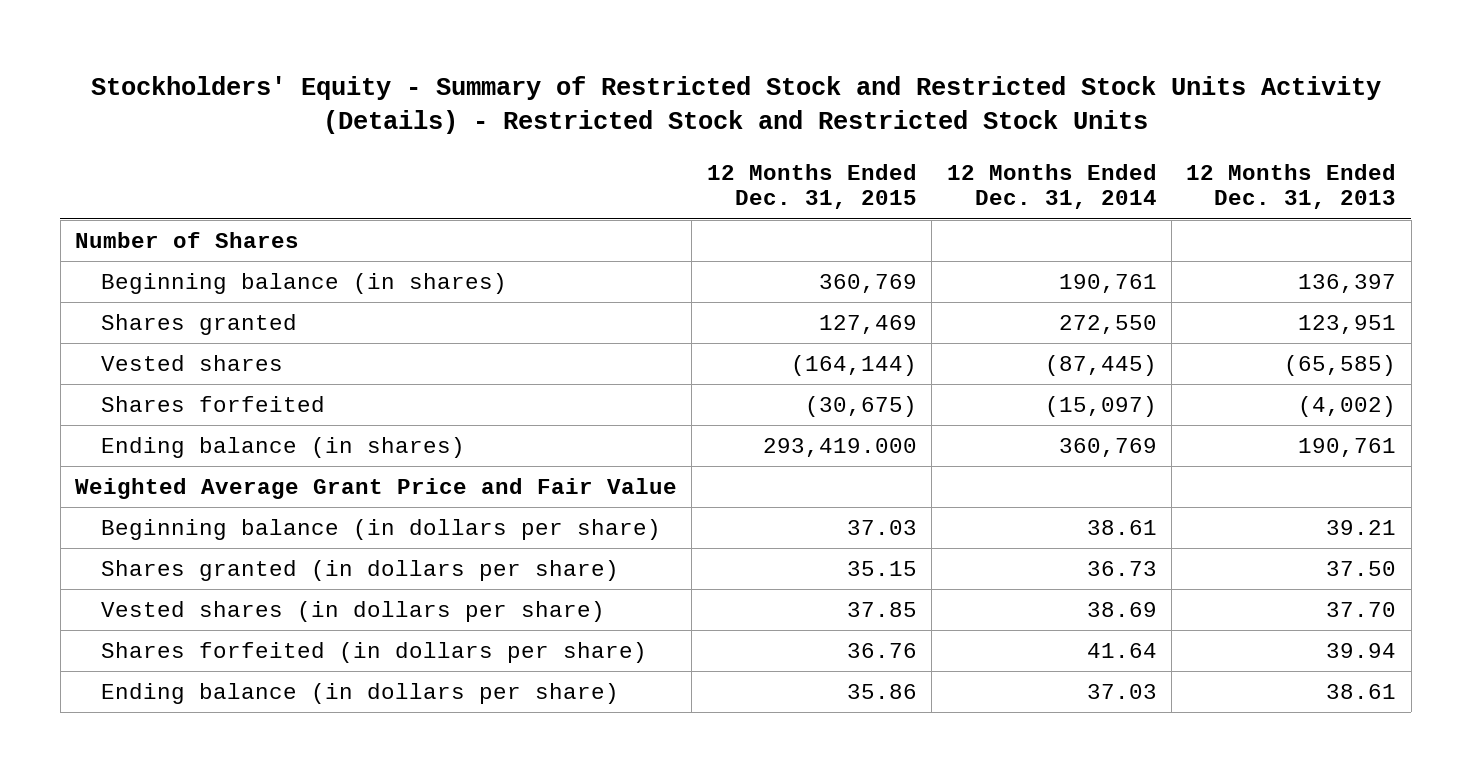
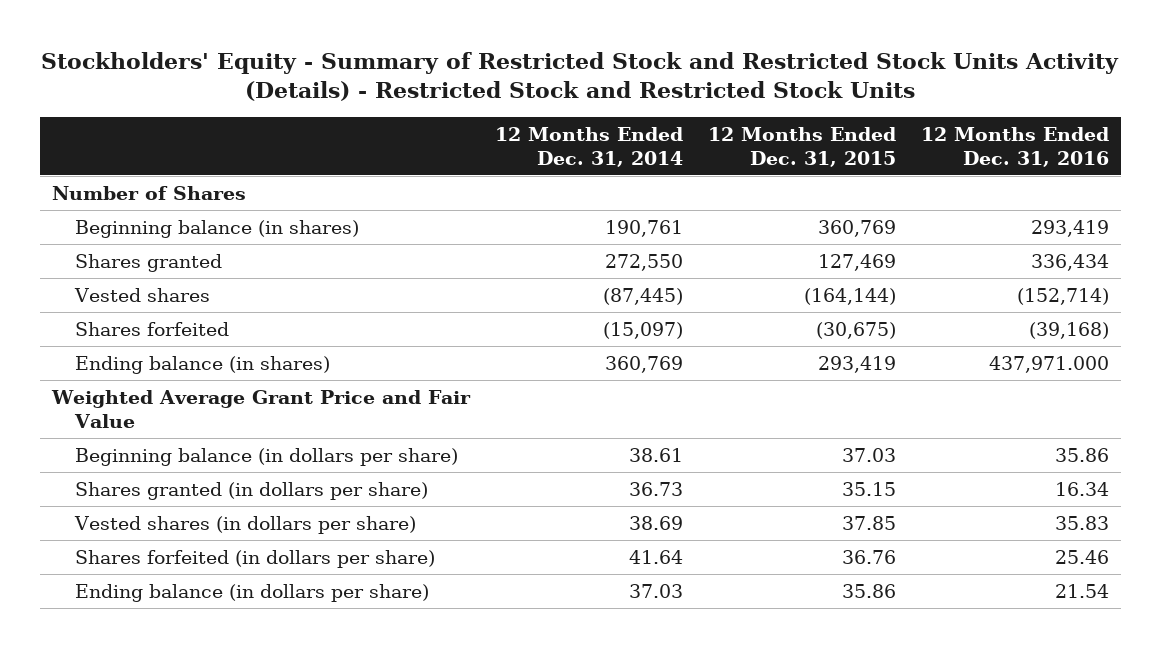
[1186,163,1397,210] 12 Months Ended Dec. 31, 2013 -> none
none -> [920,126,1109,167] 12 Months Ended Dec. 31, 2016
[762,437,917,457] 293,419.000 -> [817,355,896,373] 293,419

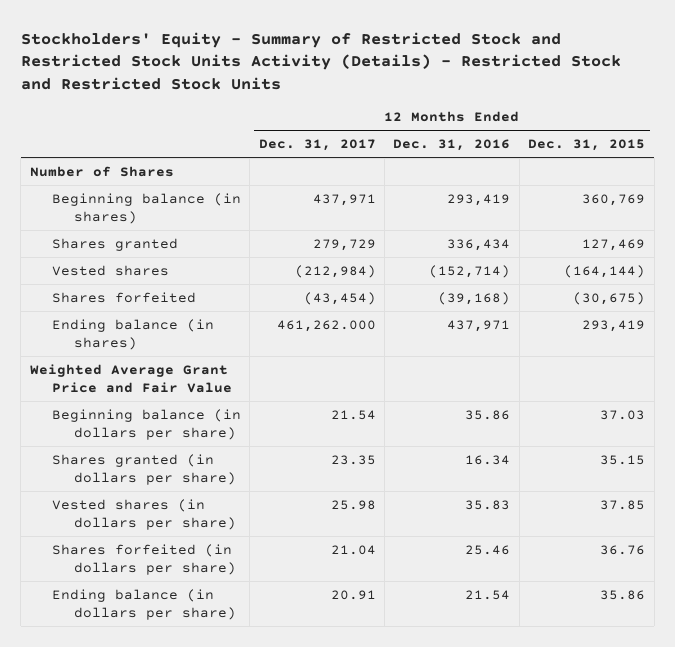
[495,126,684,167] 12 Months Ended Dec. 31, 2014 -> none
none -> [258,139,376,152] Dec. 31, 2017
[988,355,1109,373] 437,971.000 -> [447,319,511,332] 437,971

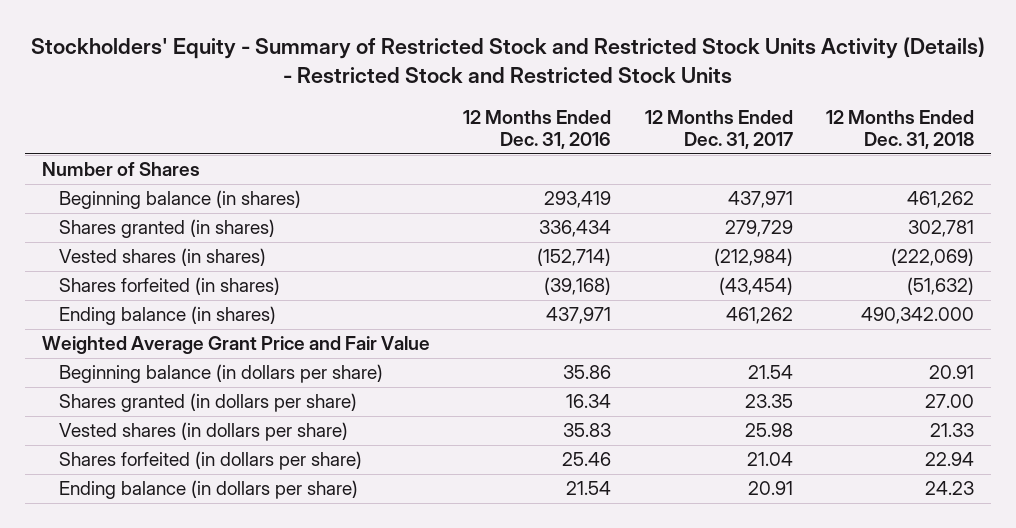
[528,139,646,152] Dec. 31, 2015 -> none
none -> [826,109,975,150] 12 Months Ended Dec. 31, 2018
[51,237,178,251] Shares granted -> [59,219,276,239] Shares granted (in shares)
[51,264,169,276] Vested shares -> [59,248,267,267] Vested shares (in shares)
[51,291,196,303] Shares forfeited -> [59,277,281,296] Shares forfeited (in shares)
[276,319,376,332] 461,262.000 -> [725,307,793,325] 461,262

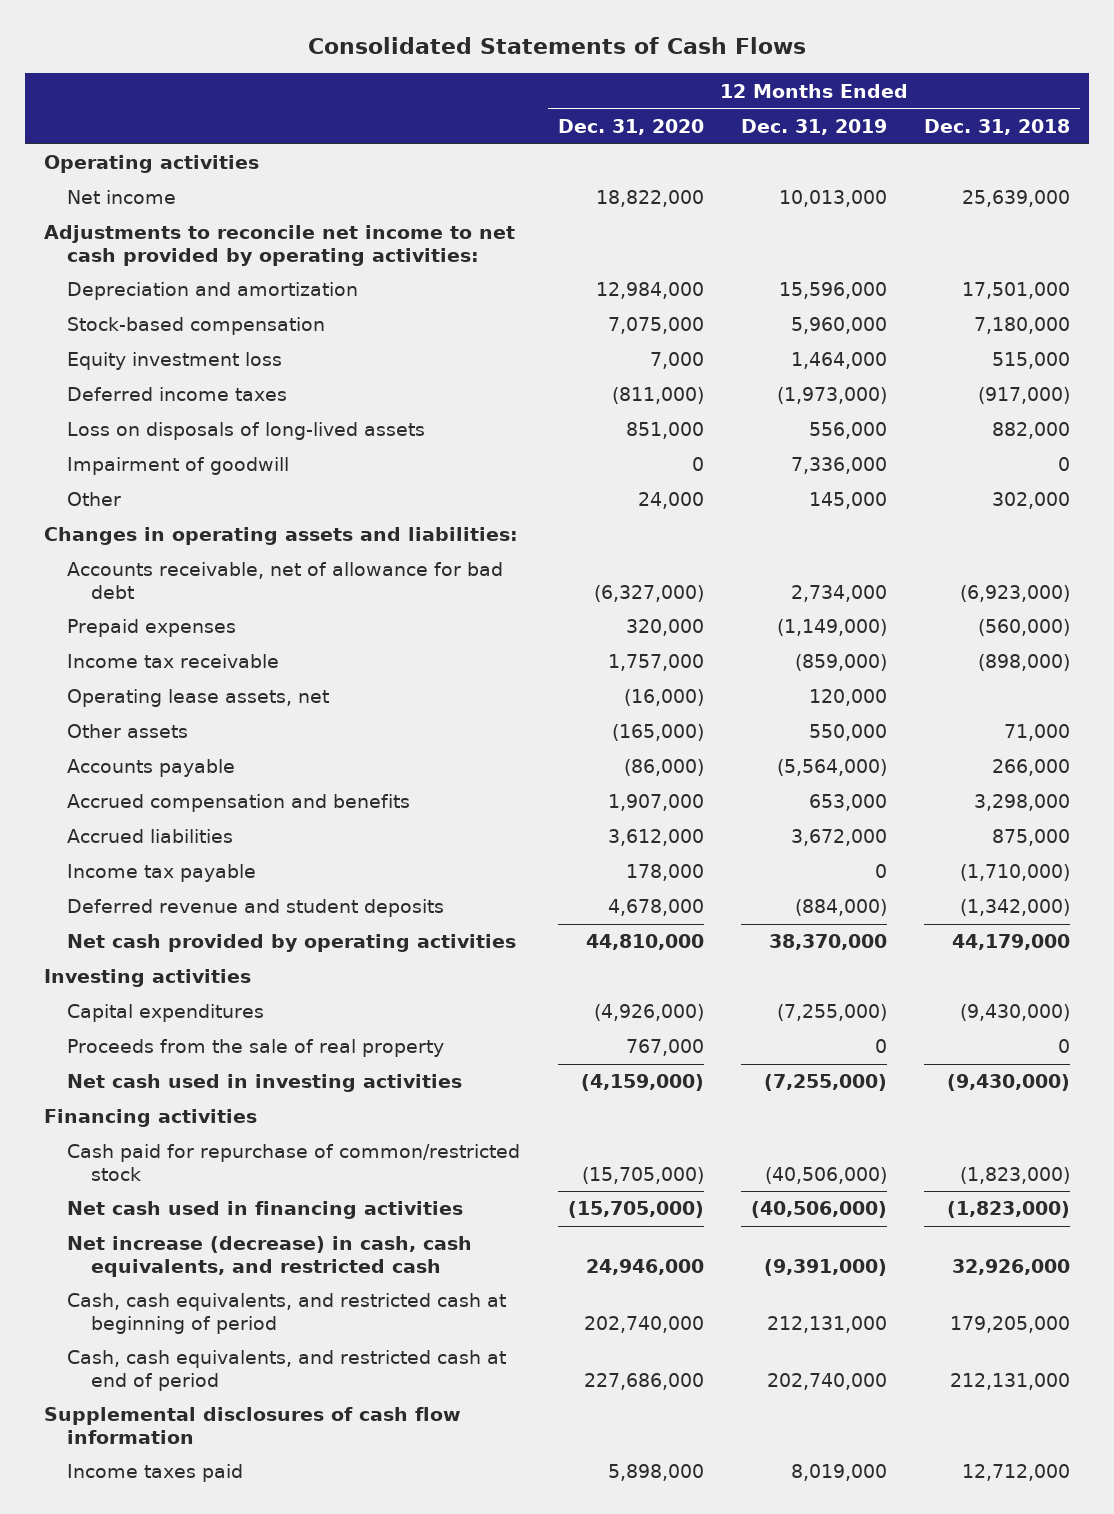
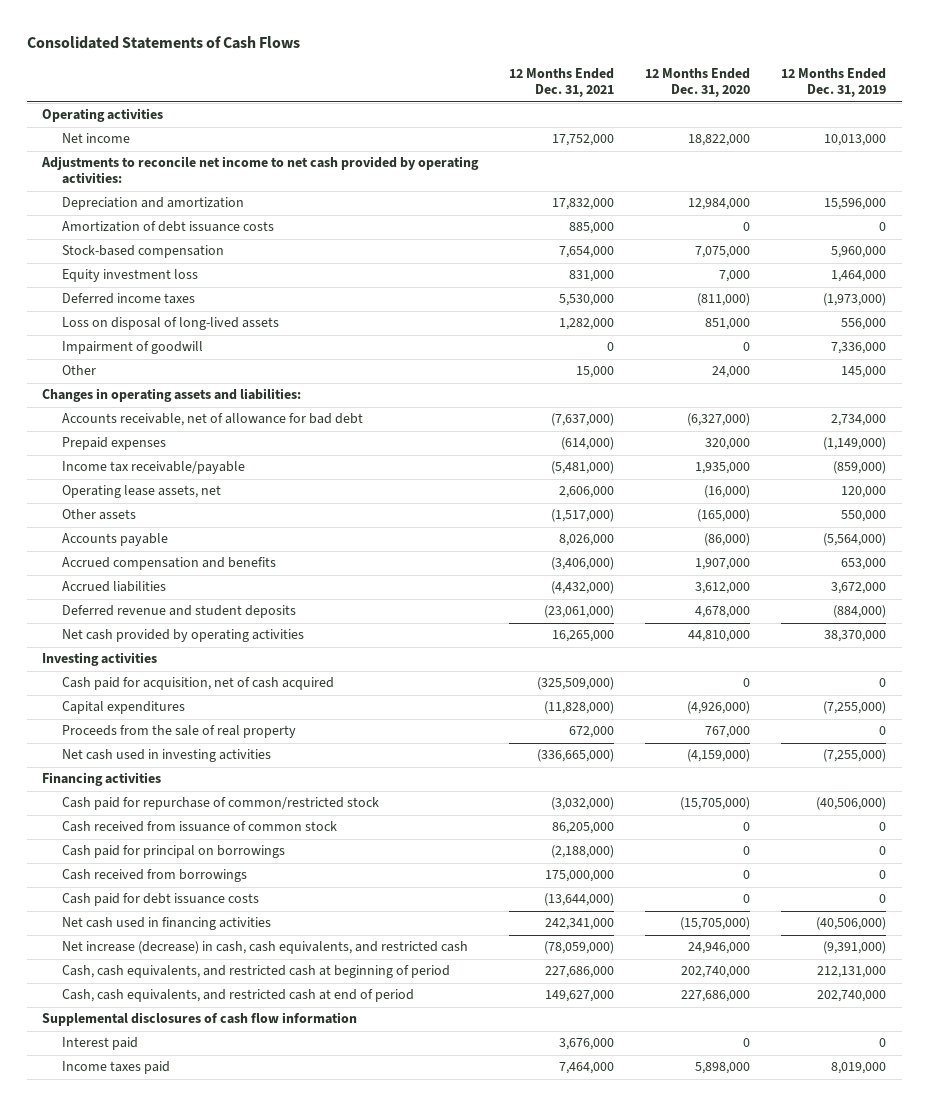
[924,119,1071,136] Dec. 31, 2018 -> none
none -> [509,68,615,98] 12 Months Ended Dec. 31, 2021
none -> [61,221,274,233] Amortization of debt issuance costs
[67,422,426,441] Loss on disposals of long-lived assets -> [61,317,279,331] Loss on disposal of long-lived assets
[67,654,280,669] Income tax receivable -> [61,461,245,475] Income tax receivable/payable
[607,654,704,672] 1,757,000 -> [695,462,751,475] 1,935,000
[67,864,257,883] Income tax payable -> none
none -> [61,677,334,691] Cash paid for acquisition, net of cash acquired
none -> [61,821,337,833] Cash received from issuance of common stock
none -> [61,845,285,859] Cash paid for principal on borrowings
none -> [61,869,247,883] Cash received from borrowings
none -> [61,893,259,907] Cash paid for debt issuance costs
none -> [61,1037,138,1051] Interest paid

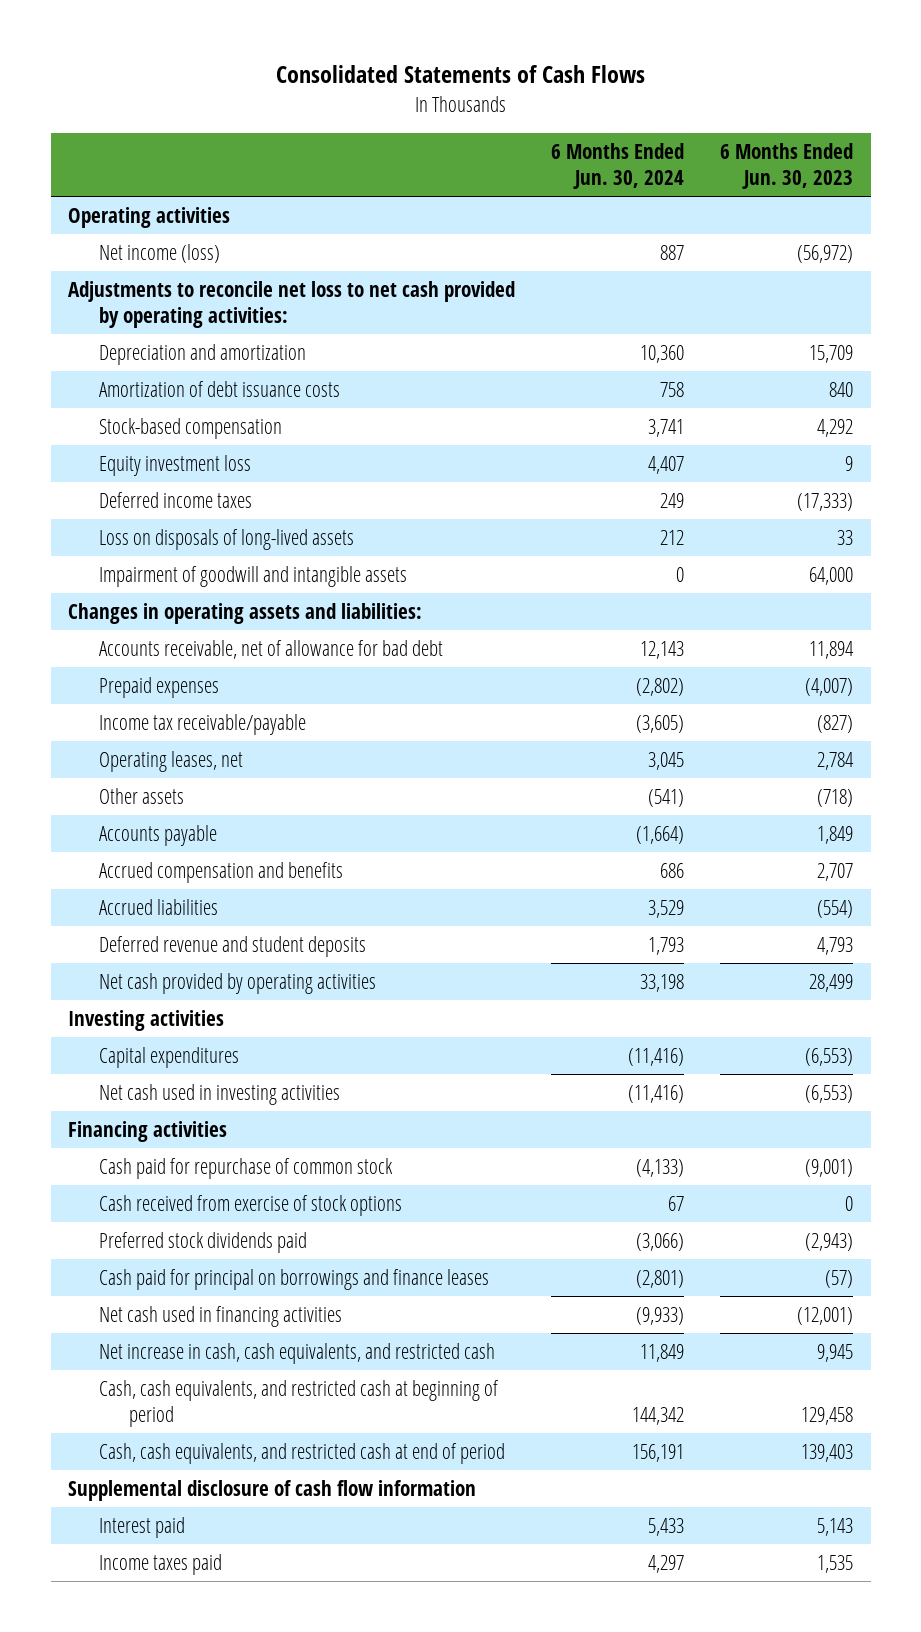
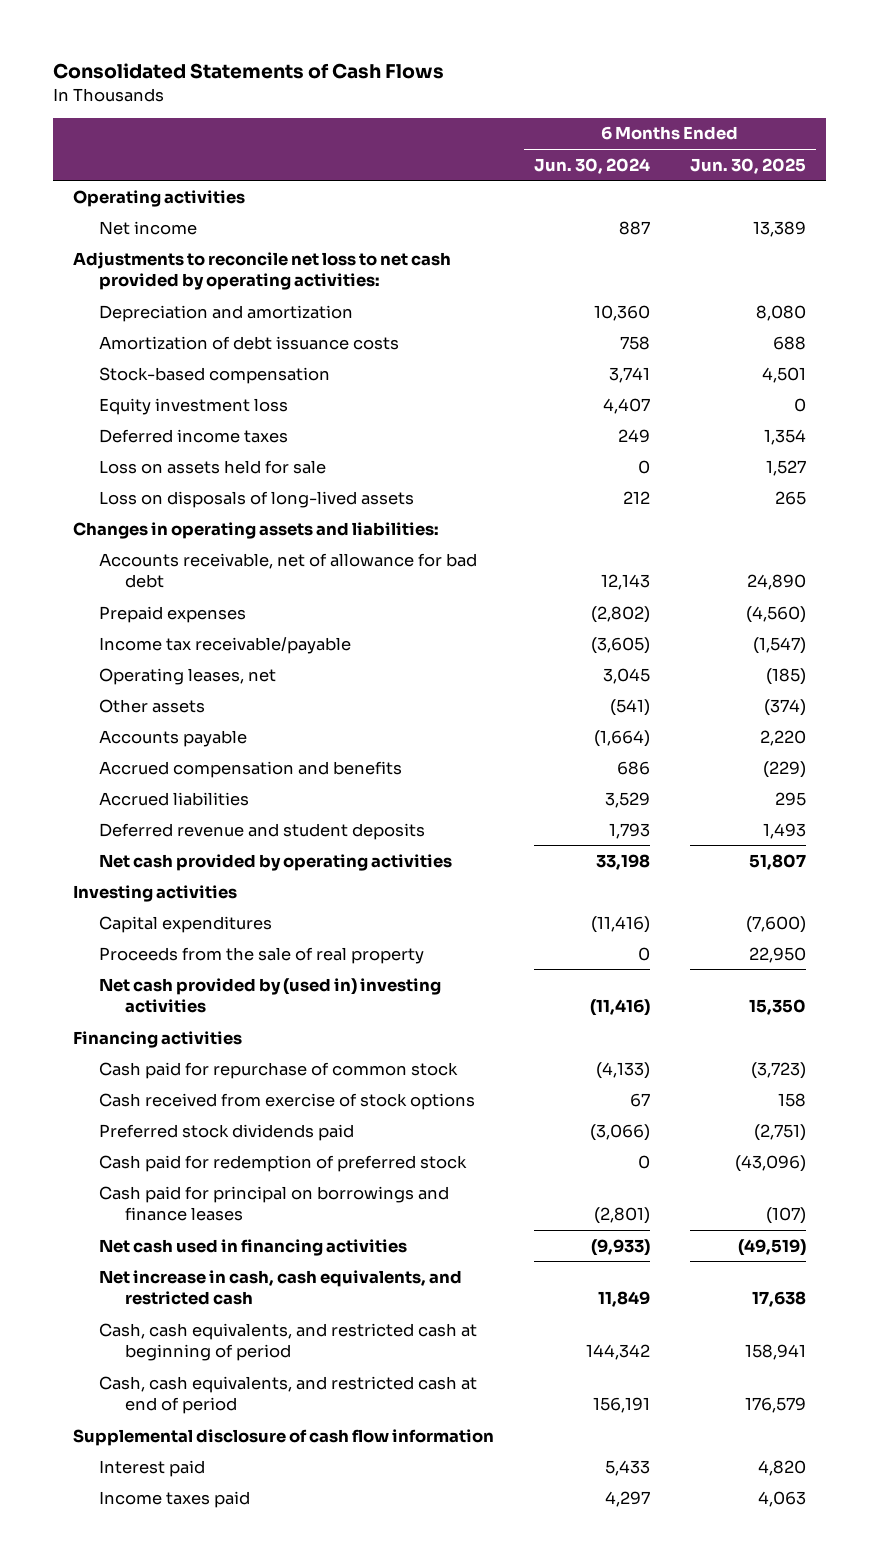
[720,142,854,190] 6 Months Ended Jun. 30, 2023 -> none
none -> [690,157,807,174] Jun. 30, 2025
[98,243,220,263] Net income (loss) -> [98,220,197,235] Net income
none -> [98,459,326,474] Loss on assets held for sale
[98,565,407,587] Impairment of goodwill and intangible assets -> none
none -> [98,946,424,964] Proceeds from the sale of real property
[98,1083,340,1105] Net cash used in investing activities -> [98,977,441,1013] Net cash provided by (used in) investing activities
none -> [98,1154,467,1172] Cash paid for redemption of preferred stock

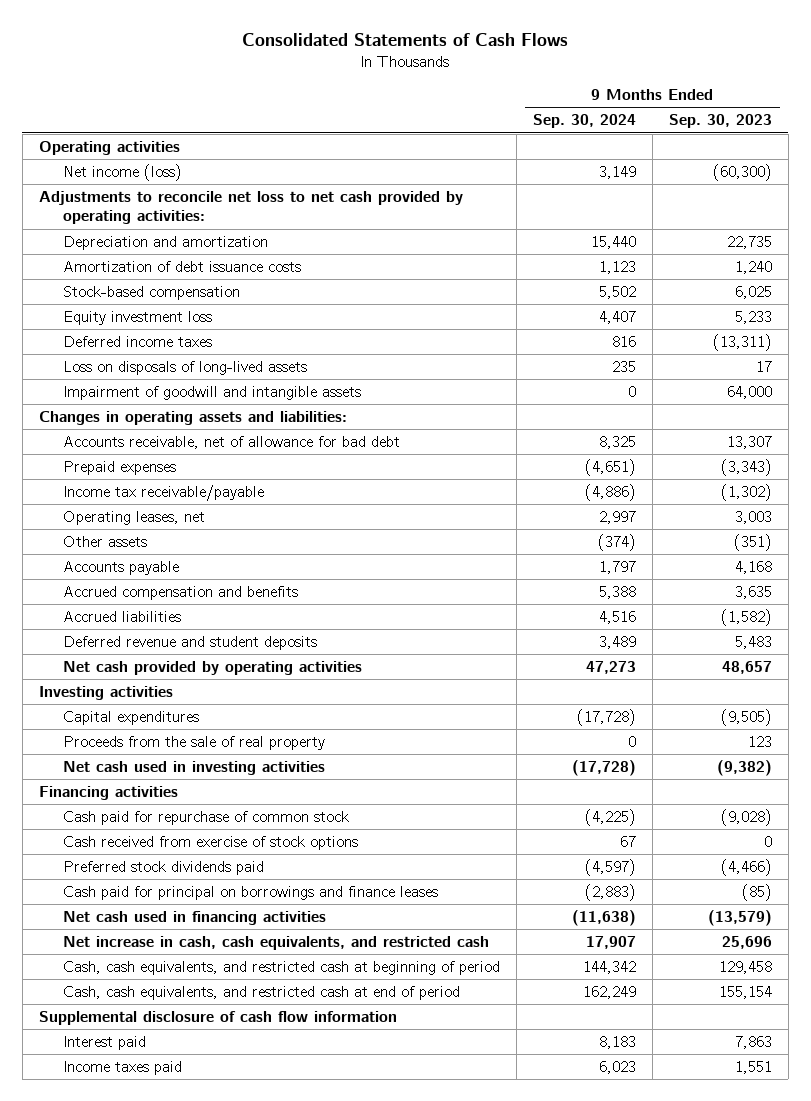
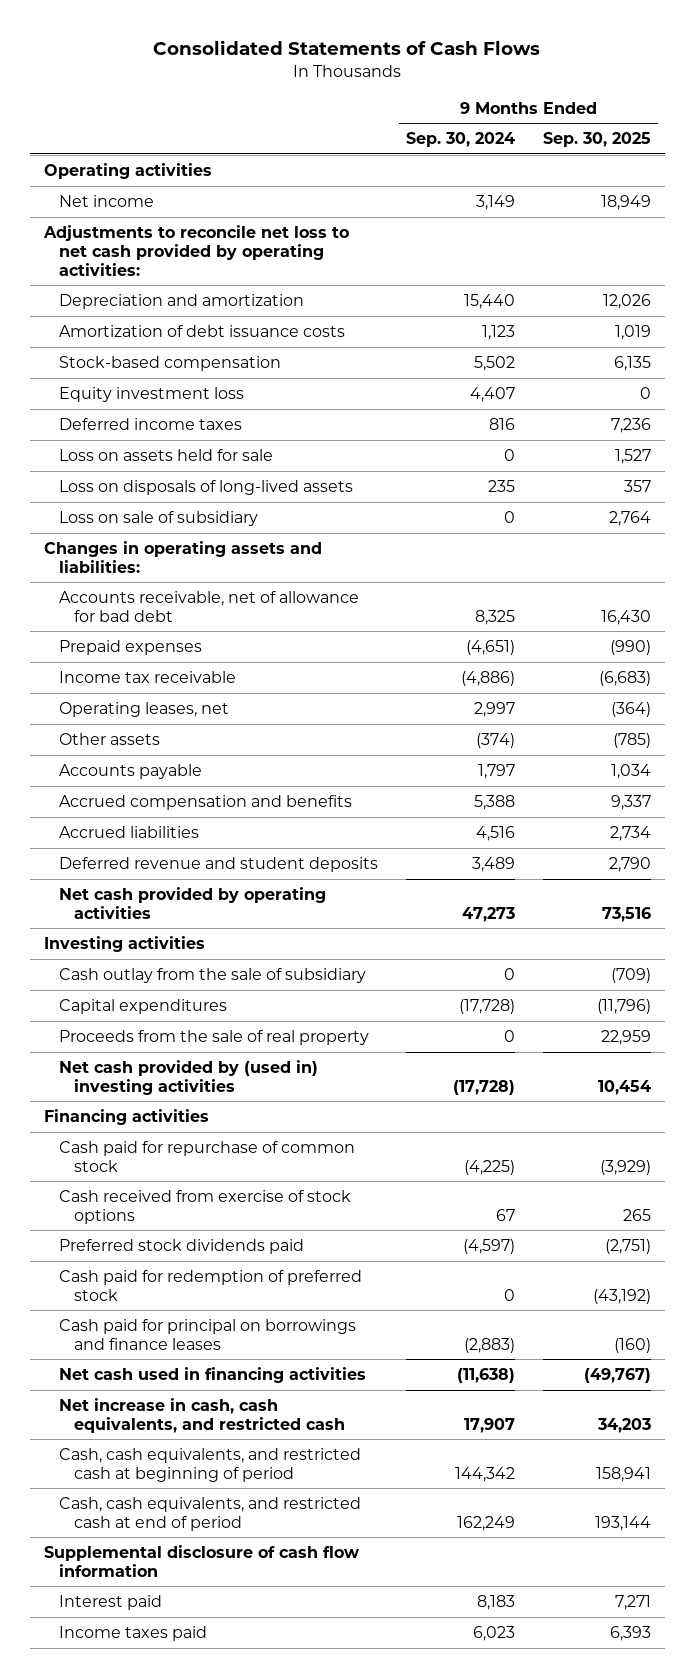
[668,114,772,129] Sep. 30, 2023 -> none
none -> [543,132,652,148] Sep. 30, 2025
[63,163,183,181] Net income (loss) -> [58,194,154,207] Net income
none -> [58,448,273,461] Loss on assets held for sale
[63,385,362,400] Impairment of goodwill and intangible assets -> none
none -> [58,510,258,526] Loss on sale of subsidiary
[63,484,265,501] Income tax receivable/payable -> [58,670,236,683] Income tax receivable
none -> [58,967,366,983] Cash outlay from the sale of subsidiary
[63,760,326,775] Net cash used in investing activities -> [58,1059,318,1095] Net cash provided by (used in) investing activities
none -> [58,1269,362,1301] Cash paid for redemption of preferred stock

